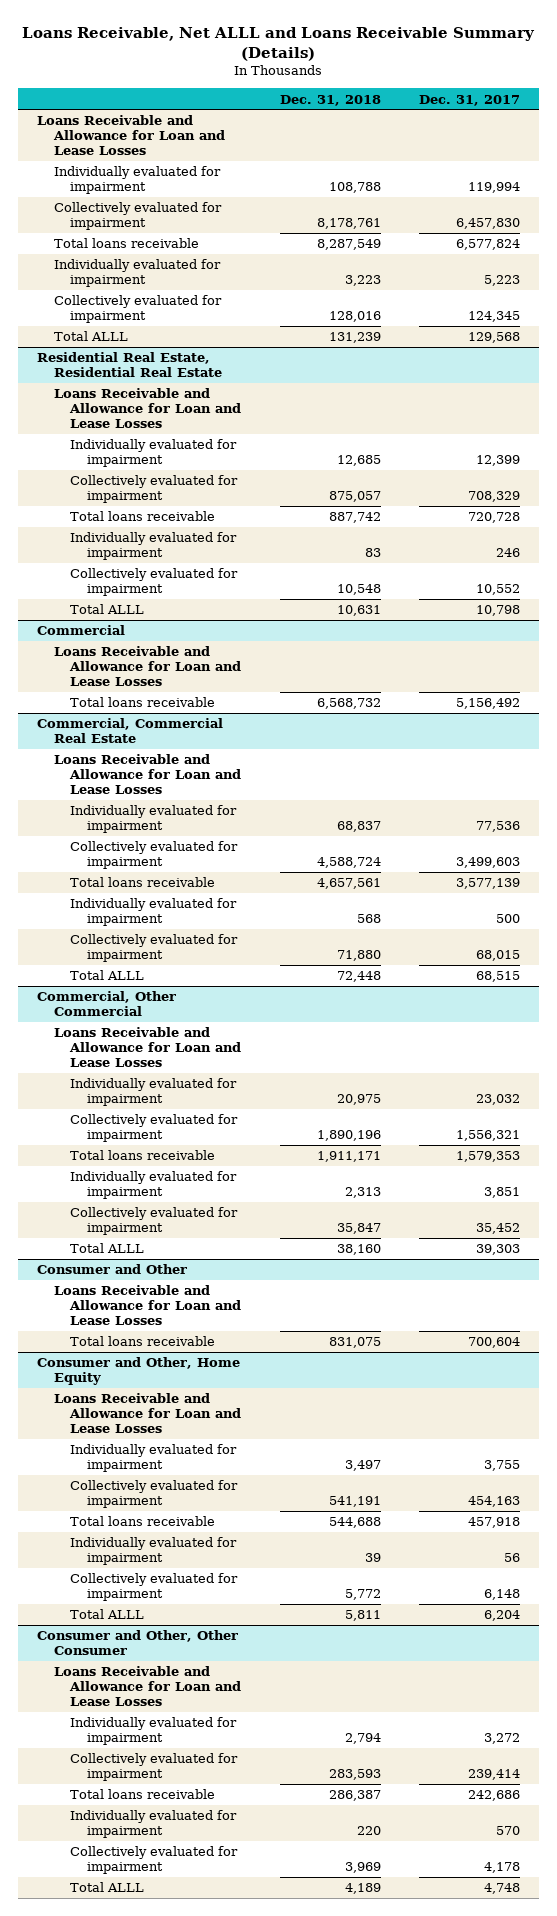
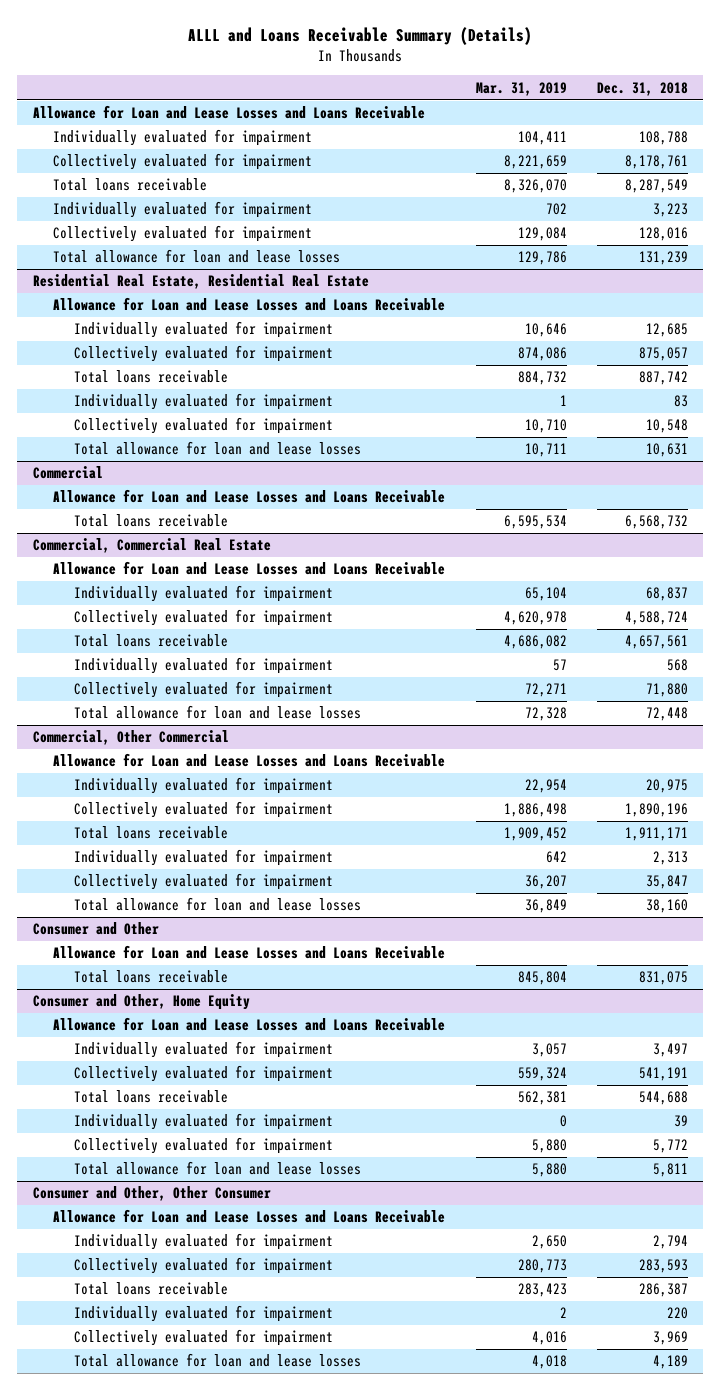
[22,26,536,62] Loans Receivable, Net ALLL and Loans Receivable Summary (Details) -> [188,26,533,45] ALLL and Loans Receivable Summary (Details)
[418,94,520,106] Dec. 31, 2017 -> none
none -> [475,81,567,96] Mar. 31, 2019
[36,115,225,156] Loans Receivable and Allowance for Loan and Lease Losses -> [32,105,425,120] Allowance for Loan and Lease Losses and Loans Receivable
[53,331,128,342] Total ALLL -> [53,249,341,264] Total allowance for loan and lease losses
[53,388,242,429] Loans Receivable and Allowance for Loan and Lease Losses -> [53,297,446,312] Allowance for Loan and Lease Losses and Loans Receivable
[70,604,145,615] Total ALLL -> [73,441,361,456] Total allowance for loan and lease losses
[53,646,242,687] Loans Receivable and Allowance for Loan and Lease Losses -> [53,489,446,504] Allowance for Loan and Lease Losses and Loans Receivable
[53,754,242,795] Loans Receivable and Allowance for Loan and Lease Losses -> [53,561,446,576] Allowance for Loan and Lease Losses and Loans Receivable
[70,970,145,981] Total ALLL -> [73,705,361,720] Total allowance for loan and lease losses
[53,1027,242,1068] Loans Receivable and Allowance for Loan and Lease Losses -> [53,753,446,768] Allowance for Loan and Lease Losses and Loans Receivable
[70,1243,145,1254] Total ALLL -> [73,897,361,912] Total allowance for loan and lease losses
[53,1285,242,1326] Loans Receivable and Allowance for Loan and Lease Losses -> [53,945,446,960] Allowance for Loan and Lease Losses and Loans Receivable
[53,1393,242,1434] Loans Receivable and Allowance for Loan and Lease Losses -> [53,1017,446,1032] Allowance for Loan and Lease Losses and Loans Receivable
[70,1609,145,1620] Total ALLL -> [73,1161,361,1176] Total allowance for loan and lease losses
[53,1666,242,1707] Loans Receivable and Allowance for Loan and Lease Losses -> [53,1209,446,1224] Allowance for Loan and Lease Losses and Loans Receivable
[70,1882,145,1893] Total ALLL -> [73,1353,361,1368] Total allowance for loan and lease losses

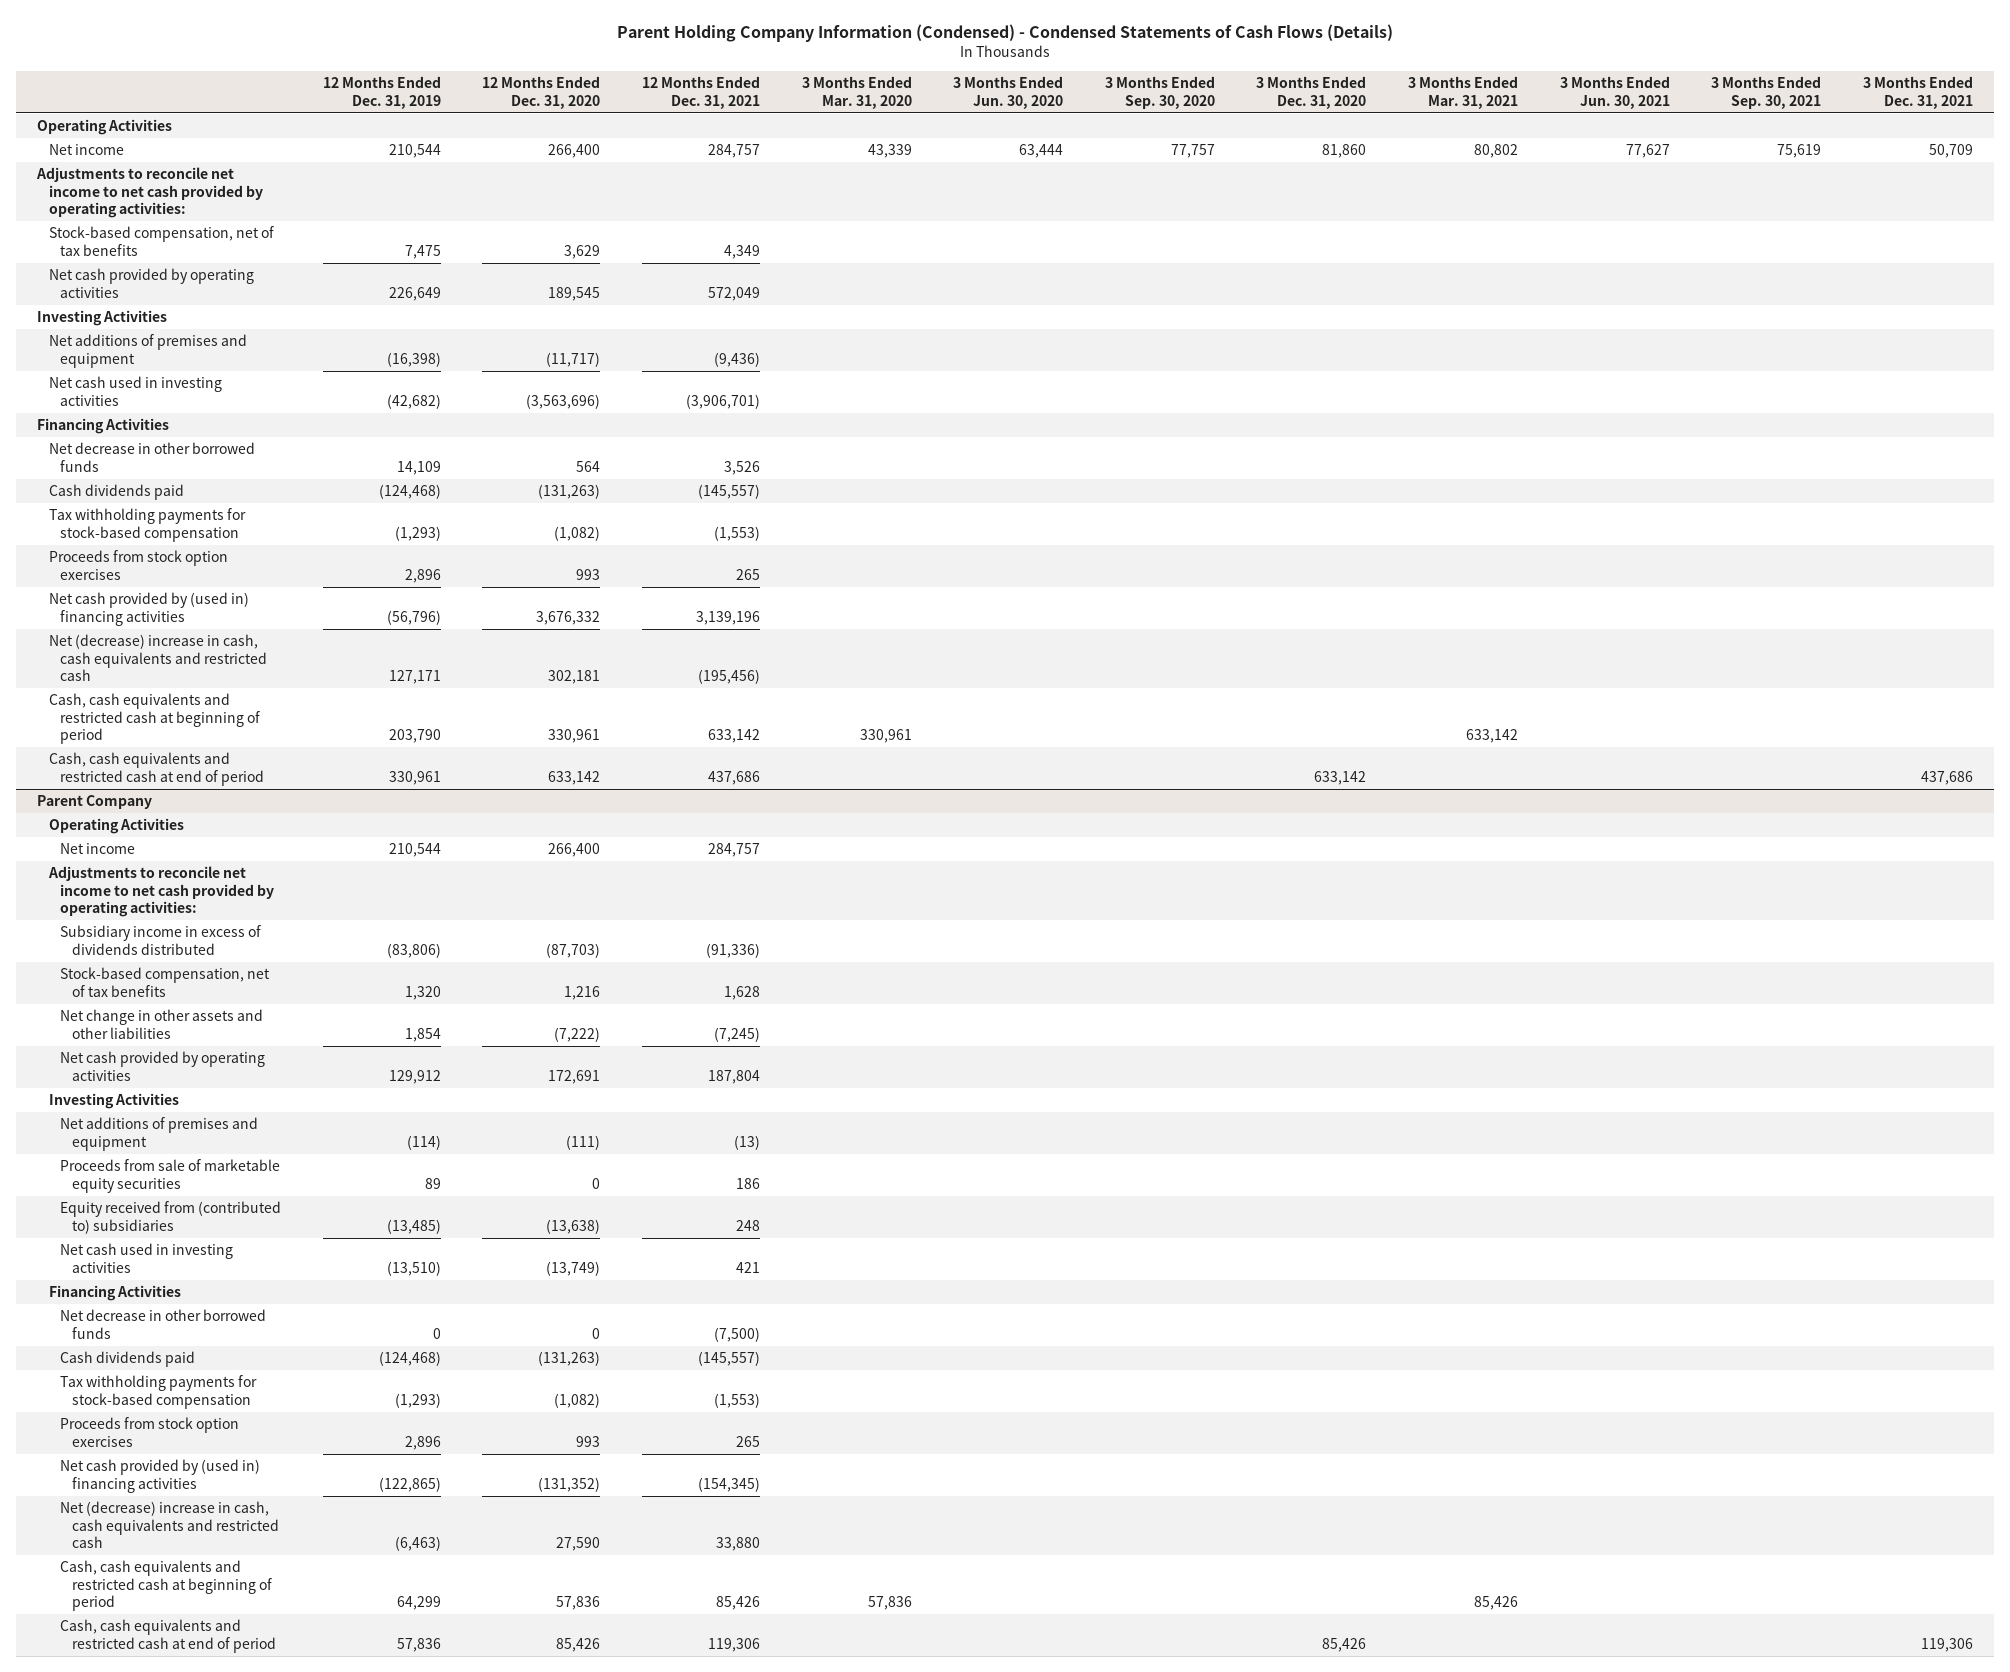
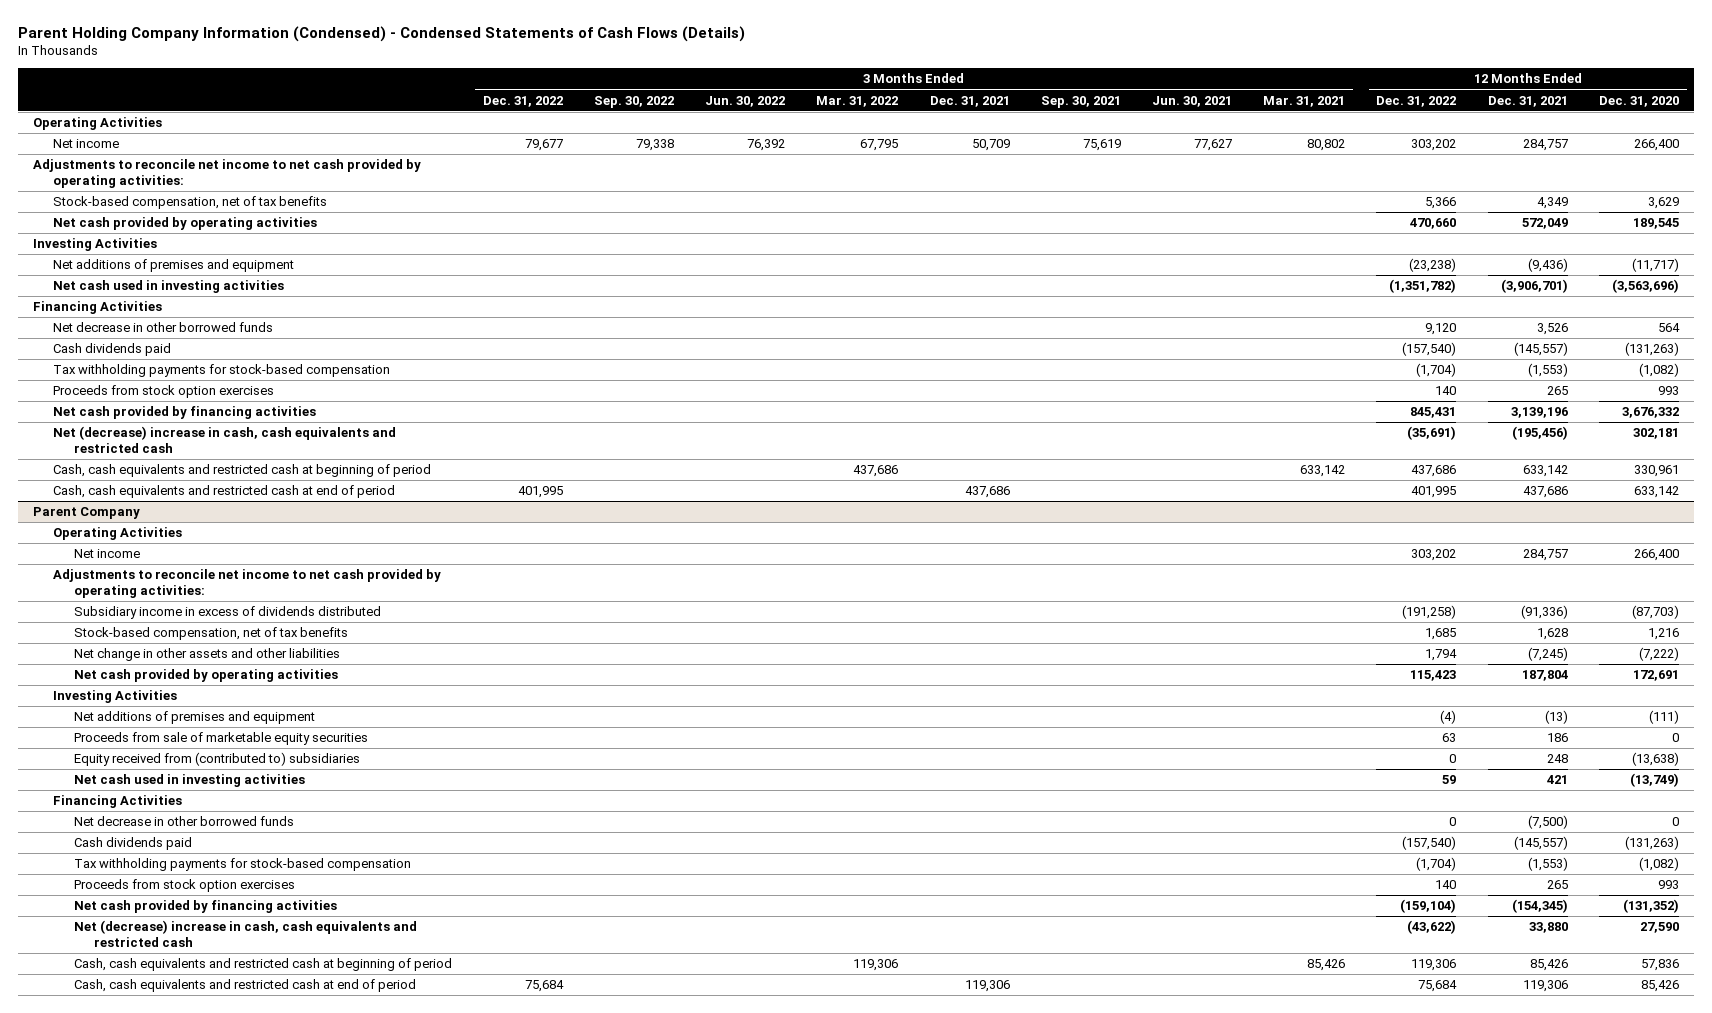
[322,76,441,109] 12 Months Ended Dec. 31, 2019 -> none
[801,76,912,109] 3 Months Ended Mar. 31, 2020 -> none
[953,76,1064,109] 3 Months Ended Jun. 30, 2020 -> none
[1104,76,1215,109] 3 Months Ended Sep. 30, 2020 -> none
[1256,76,1367,109] 3 Months Ended Dec. 31, 2020 -> none
none -> [482,95,563,107] Dec. 31, 2022
none -> [594,95,675,108] Sep. 30, 2022
none -> [705,95,786,107] Jun. 30, 2022
none -> [816,95,899,107] Mar. 31, 2022
none -> [1376,95,1457,107] Dec. 31, 2022
[48,592,249,626] Net cash provided by (used in) financing activities -> [53,406,317,420] Net cash provided by financing activities
[60,1459,261,1493] Net cash provided by (used in) financing activities -> [73,900,337,914] Net cash provided by financing activities

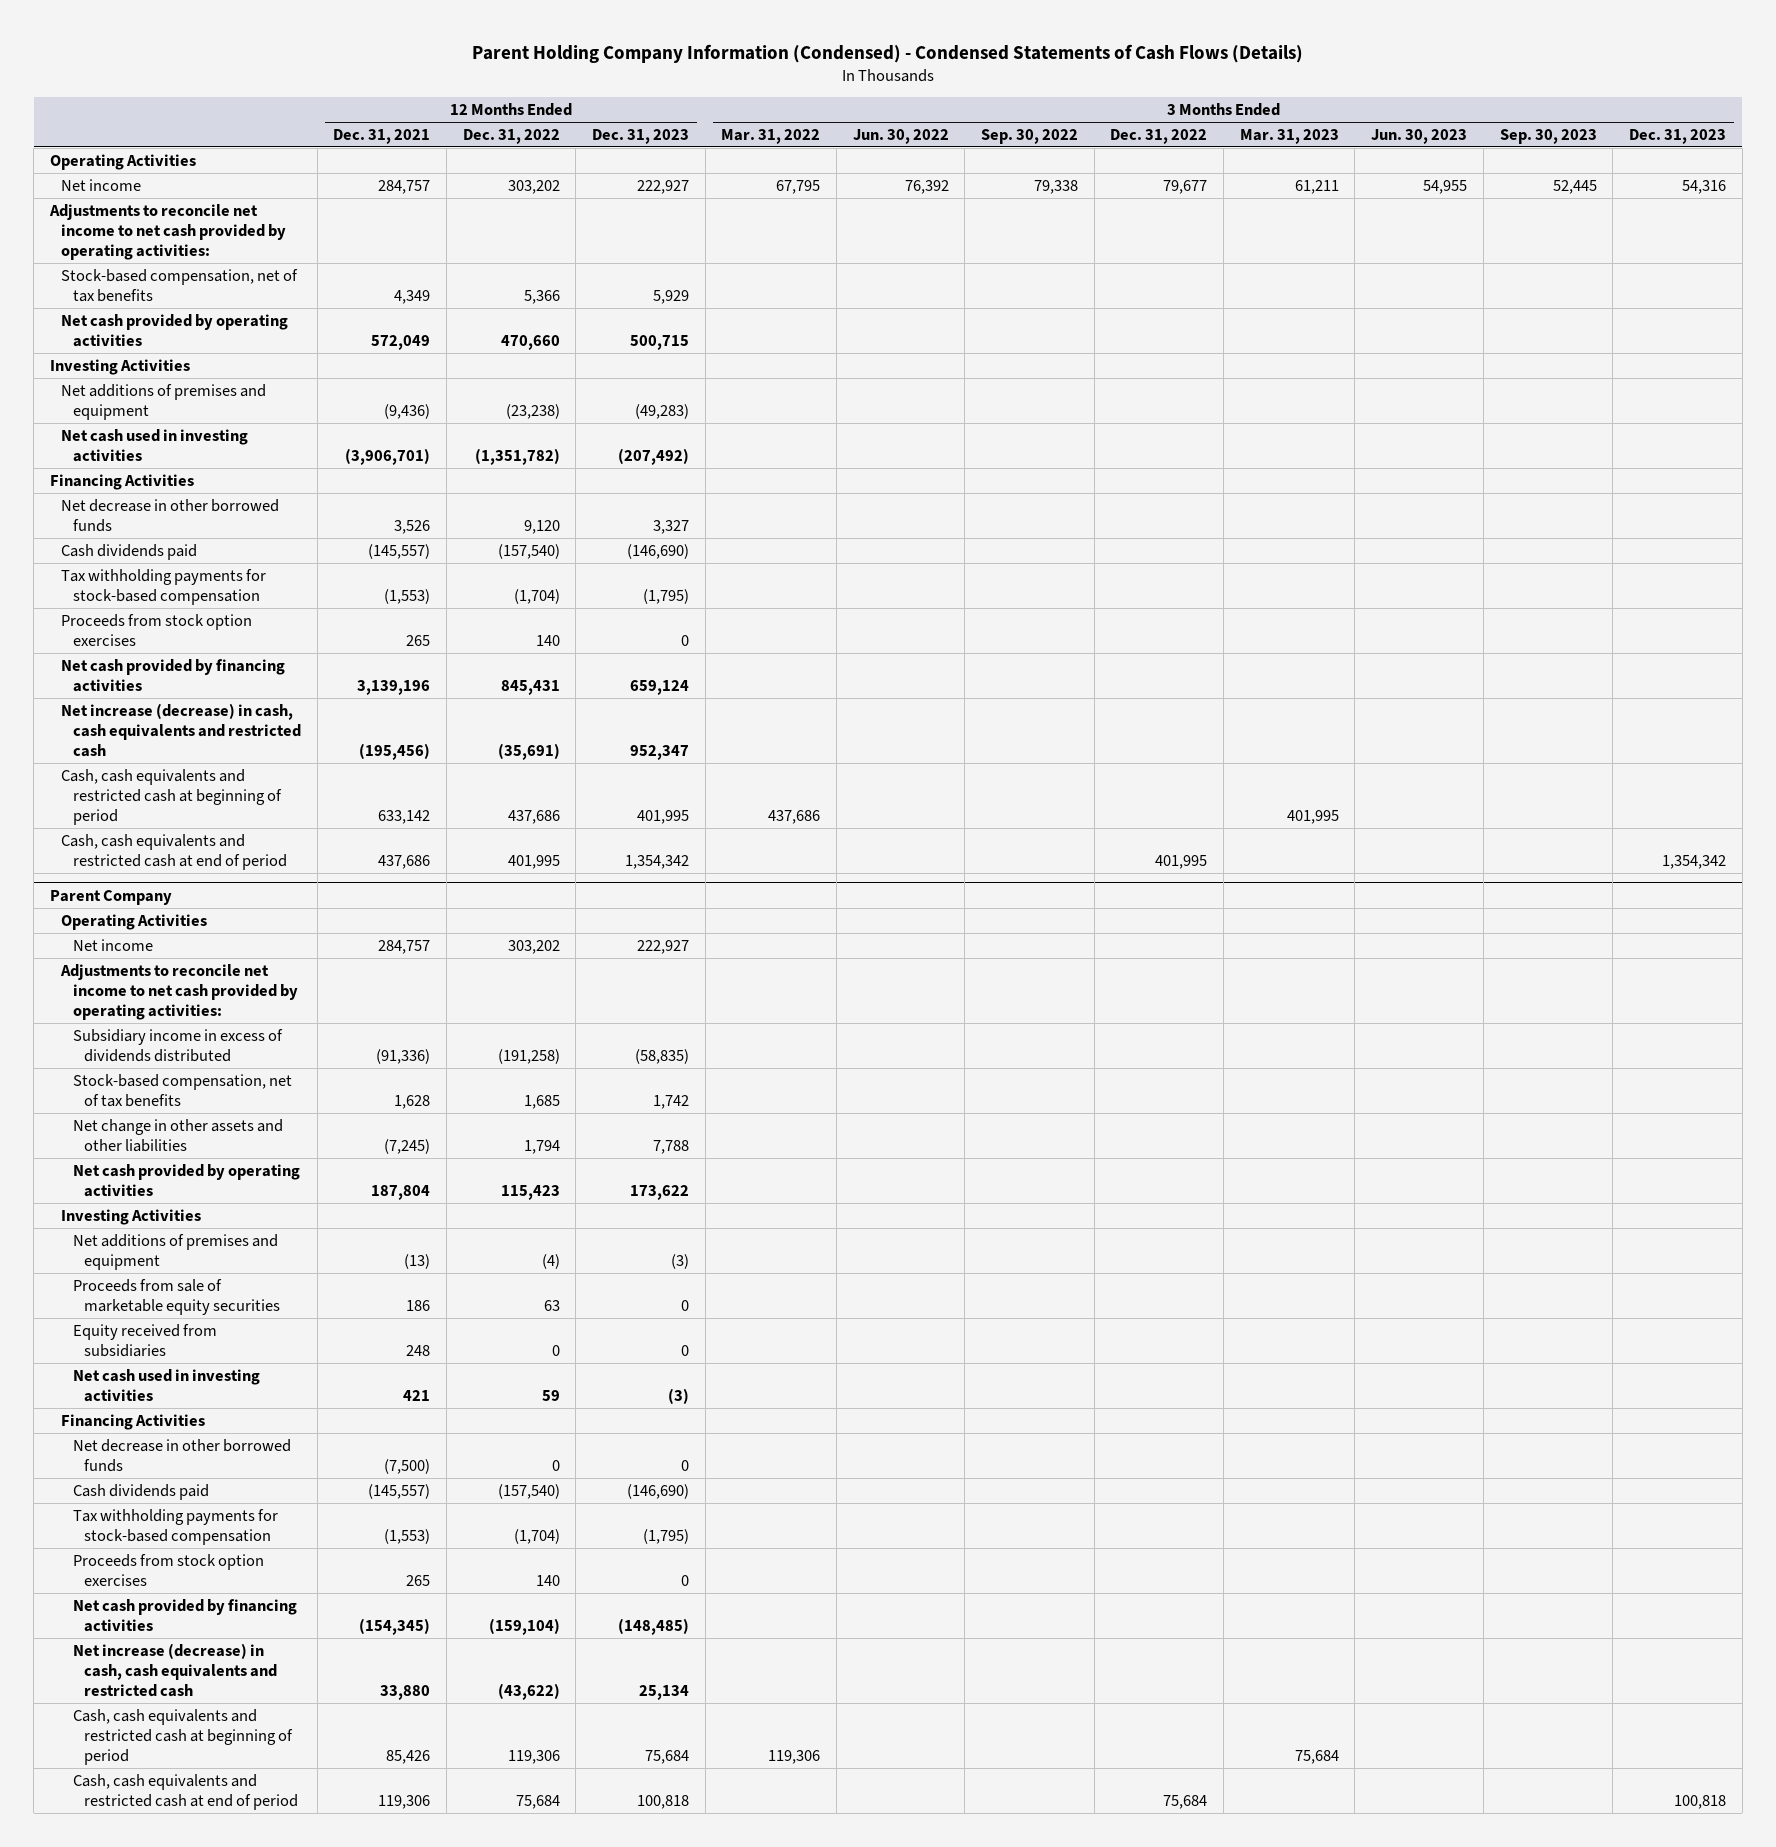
[929,95,1010,107] Dec. 31, 2021 -> none
[1040,95,1121,108] Sep. 30, 2021 -> none
[1152,95,1233,107] Jun. 30, 2021 -> none
[1263,95,1346,107] Mar. 31, 2021 -> none
[1598,95,1679,107] Dec. 31, 2020 -> none
none -> [591,128,689,144] Dec. 31, 2023
none -> [1239,128,1339,144] Mar. 31, 2023
none -> [1371,128,1468,144] Jun. 30, 2023
none -> [1499,128,1597,144] Sep. 30, 2023
none -> [1628,128,1726,144] Dec. 31, 2023
[53,426,397,454] Net (decrease) increase in cash, cash equivalents and restricted cash -> [61,702,301,757] Net increase (decrease) in cash, cash equivalents and restricted cash
[73,752,360,767] Equity received from (contributed to) subsidiaries -> [72,1323,217,1357] Equity received from subsidiaries
[73,920,417,948] Net (decrease) increase in cash, cash equivalents and restricted cash -> [72,1642,278,1697] Net increase (decrease) in cash, cash equivalents and restricted cash

